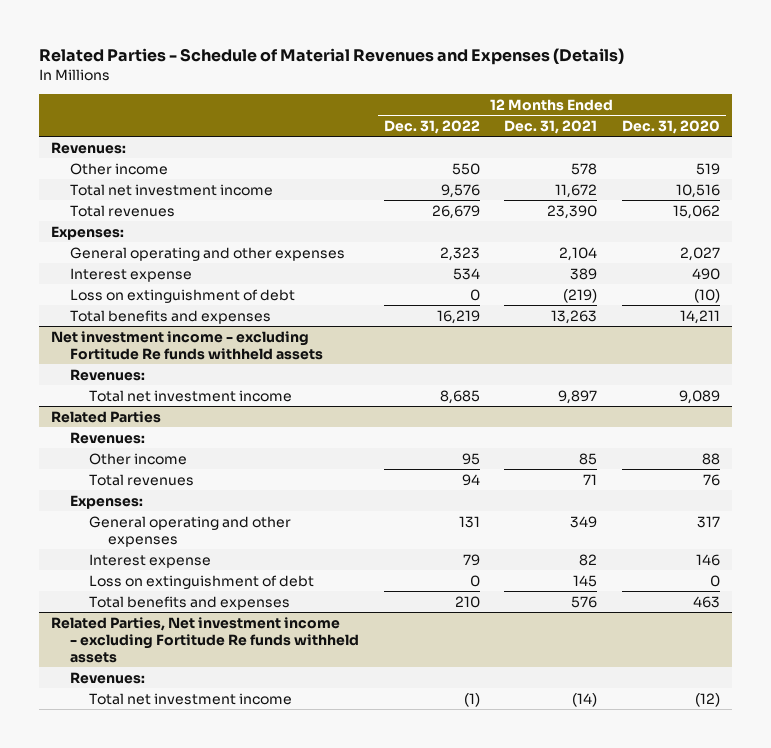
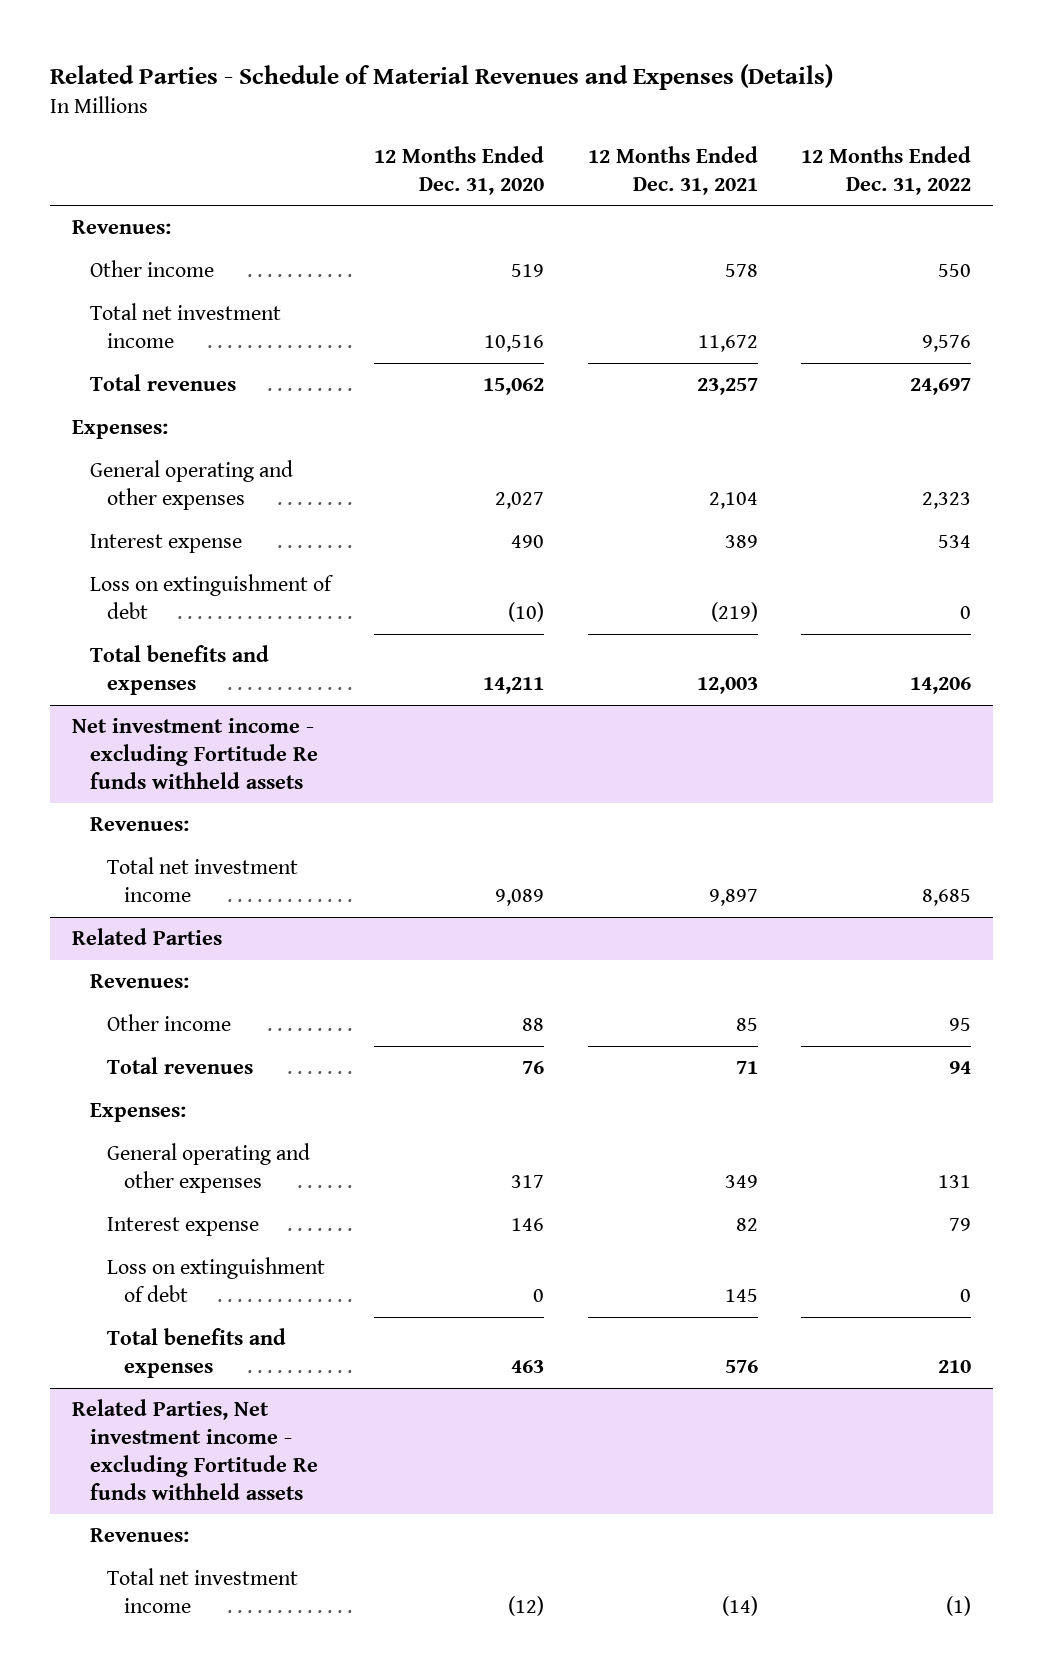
[431,204,480,219] 26,679 -> [910,378,972,396] 24,697
[547,204,598,219] 23,390 -> [696,378,758,396] 23,257
[436,309,480,324] 16,219 -> [910,676,972,694] 14,206
[551,309,598,324] 13,263 -> [696,676,758,694] 12,003

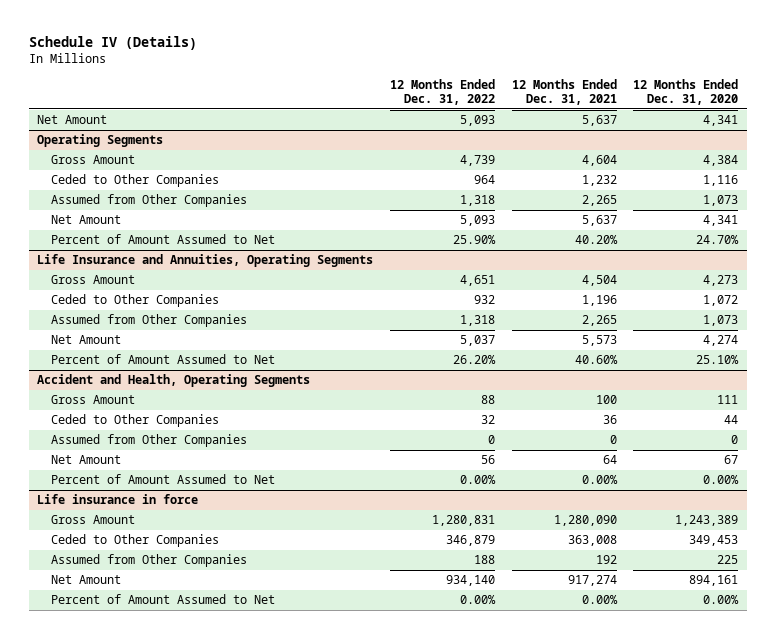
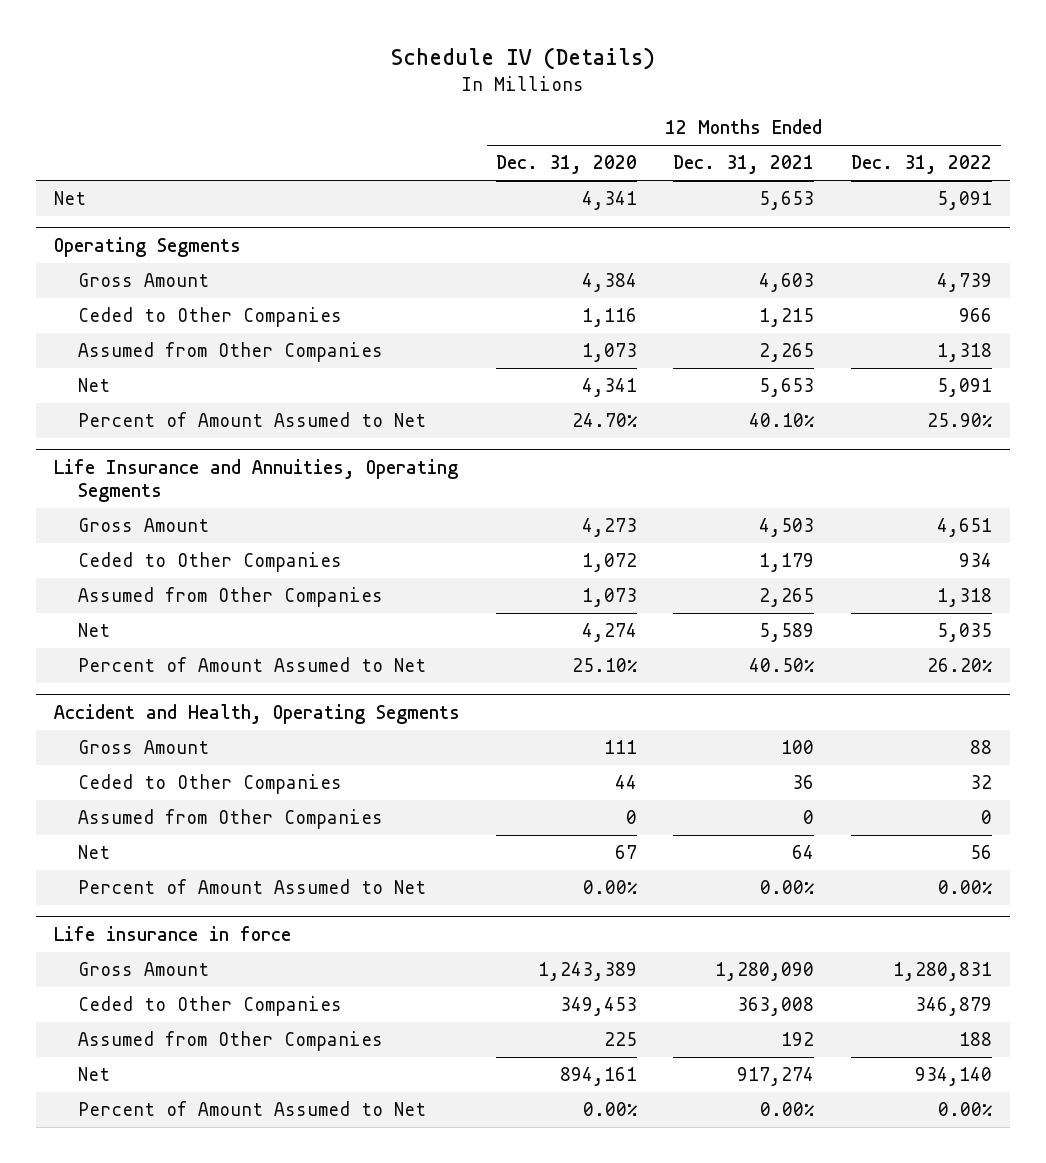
[37,115,108,125] Net Amount -> [53,191,86,206] Net
[459,115,495,127] 5,093 -> [936,191,992,211] 5,091
[581,115,617,127] 5,637 -> [759,191,815,211] 5,653
[581,155,617,167] 4,604 -> [759,273,815,293] 4,603
[473,175,495,185] 964 -> [958,308,992,323] 966
[581,175,617,187] 1,232 -> [759,308,815,328] 1,215
[50,215,121,225] Net Amount -> [77,378,110,393] Net
[459,215,495,227] 5,093 -> [936,378,992,398] 5,091
[581,215,617,227] 5,637 -> [759,378,815,398] 5,653
[574,235,618,245] 40.20% -> [749,413,816,428] 40.10%
[581,275,617,287] 4,504 -> [759,518,815,538] 4,503
[473,295,495,305] 932 -> [958,553,992,568] 934
[581,295,617,307] 1,196 -> [759,553,815,573] 1,179
[50,335,121,345] Net Amount -> [77,623,110,638] Net
[459,335,495,347] 5,037 -> [936,623,992,643] 5,035
[581,335,617,347] 5,573 -> [759,623,815,643] 5,589
[574,355,618,365] 40.60% -> [749,658,816,673] 40.50%
[50,455,121,465] Net Amount -> [77,845,110,860] Net
[50,575,121,585] Net Amount -> [77,1067,110,1082] Net

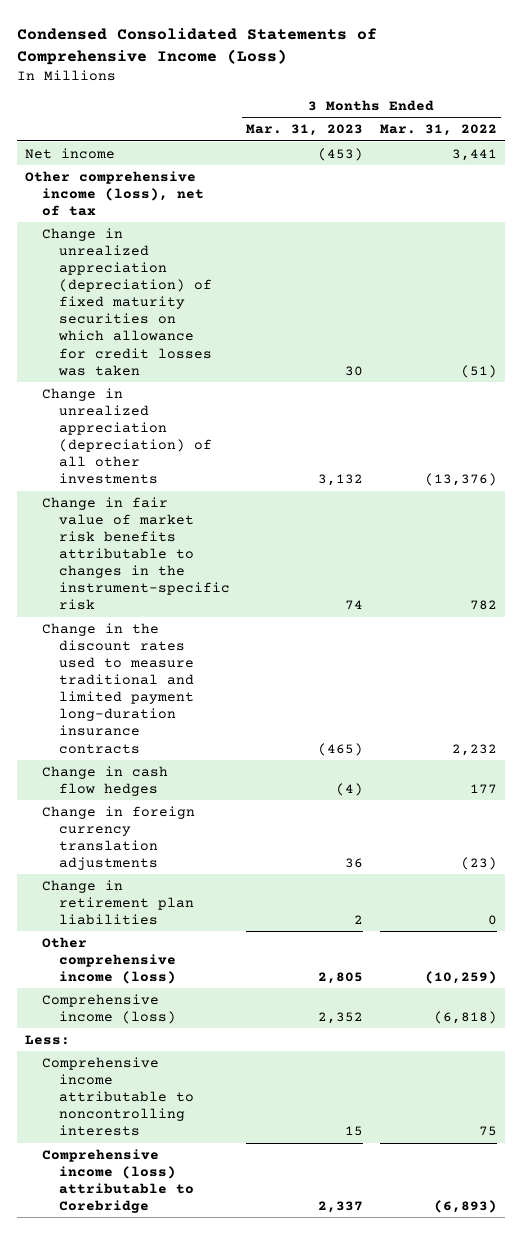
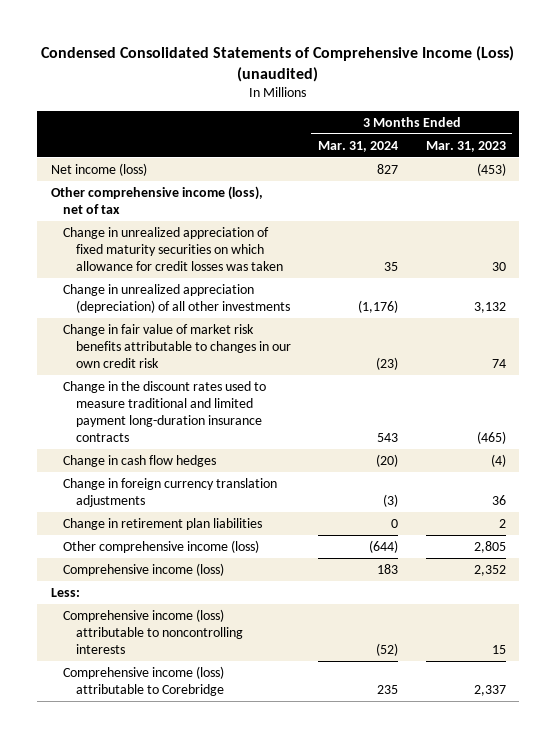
[16,27,377,66] Condensed Consolidated Statements of Comprehensive Income (Loss) -> [41,46,515,83] Condensed Consolidated Statements of Comprehensive Income (Loss) (unaudited)
[379,124,497,137] Mar. 31, 2022 -> none
none -> [318,140,399,152] Mar. 31, 2024
[24,147,115,159] Net income -> [50,162,147,176] Net income (loss)
[41,227,212,376] Change in unrealized appreciation (depreciation) of fixed maturity securities on which allowance for credit losses was taken -> [63,226,283,271] Change in unrealized appreciation of fixed maturity securities on which allowance for credit losses was taken
[41,496,230,611] Change in fair value of market risk benefits attributable to changes in the instrument-specific risk -> [63,323,291,368] Change in fair value of market risk benefits attributable to changes in our own credit risk
[41,1056,194,1137] Comprehensive income attributable to noncontrolling interests -> [63,608,243,654] Comprehensive income (loss) attributable to noncontrolling interests

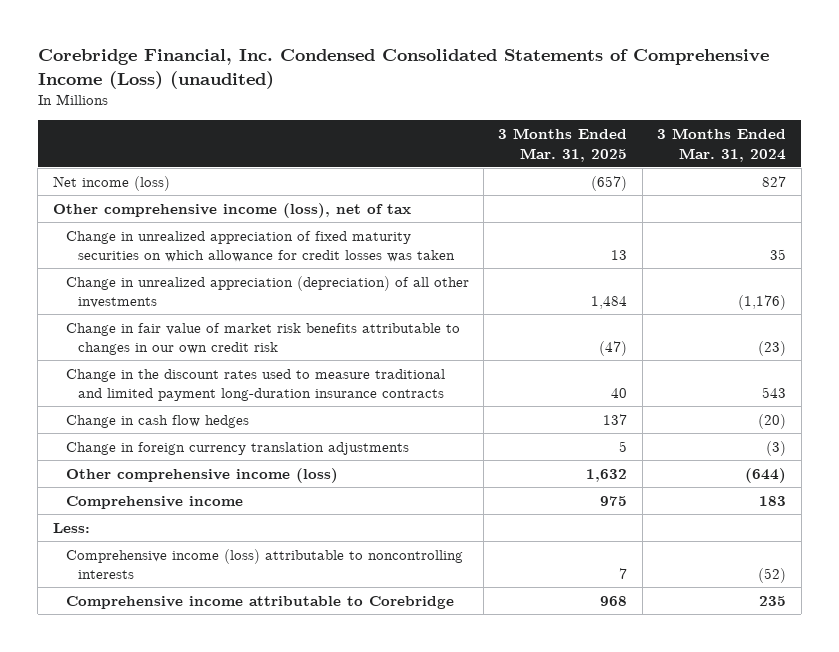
[41,46,515,83] Condensed Consolidated Statements of Comprehensive Income (Loss) (unaudited) -> [37,49,769,89] Corebridge Financial, Inc. Condensed Consolidated Statements of Comprehensive Income (Loss) (unaudited)
[425,140,506,152] Mar. 31, 2023 -> none
none -> [498,127,628,162] 3 Months Ended Mar. 31, 2025
[63,517,263,530] Change in retirement plan liabilities -> none
[63,562,225,576] Comprehensive income (loss) -> [65,495,243,509] Comprehensive income
[63,665,225,696] Comprehensive income (loss) attributable to Corebridge -> [65,595,454,609] Comprehensive income attributable to Corebridge

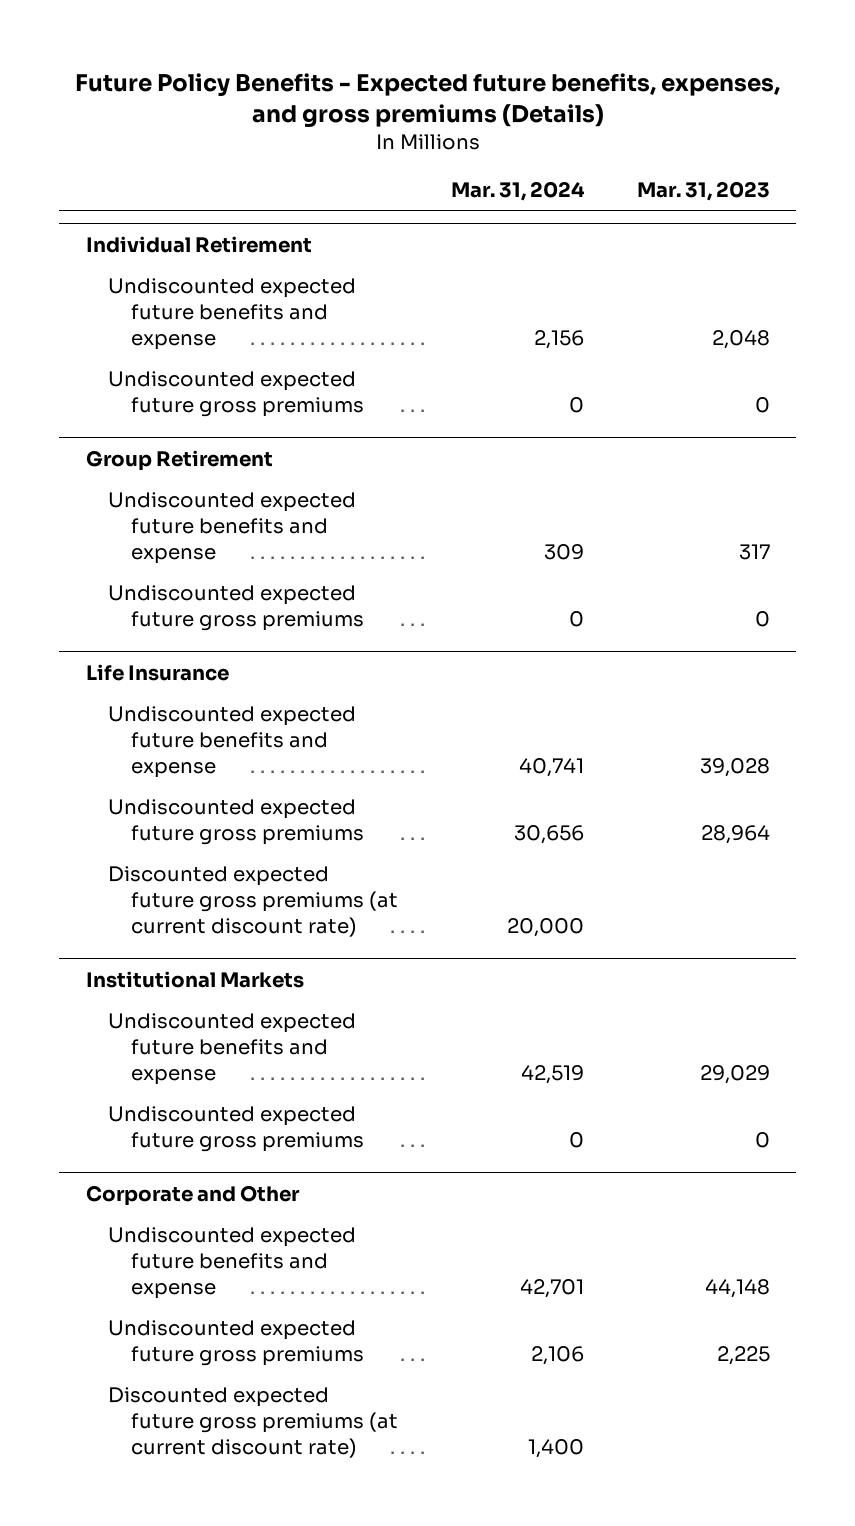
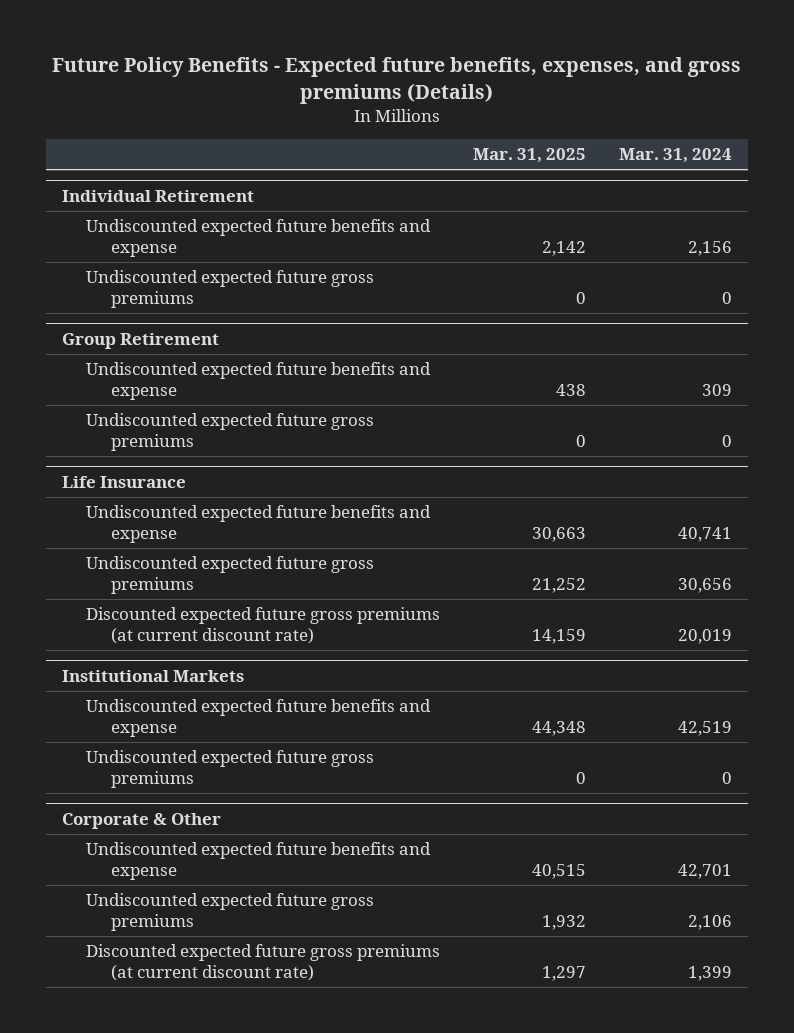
[636,181,770,202] Mar. 31, 2023 -> none
none -> [472,148,586,164] Mar. 31, 2025
[507,917,585,937] 20,000 -> [677,629,732,645] 20,019
[85,1185,300,1207] Corporate and Other -> [61,812,221,829] Corporate & Other
[528,1438,585,1458] 1,400 -> [687,966,732,982] 1,399

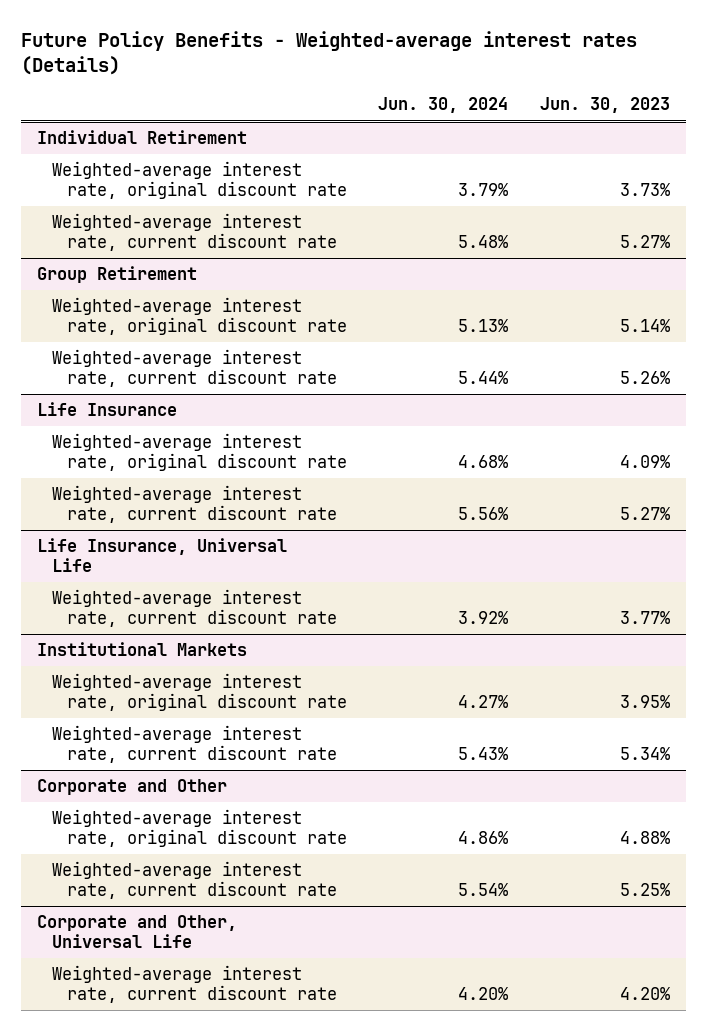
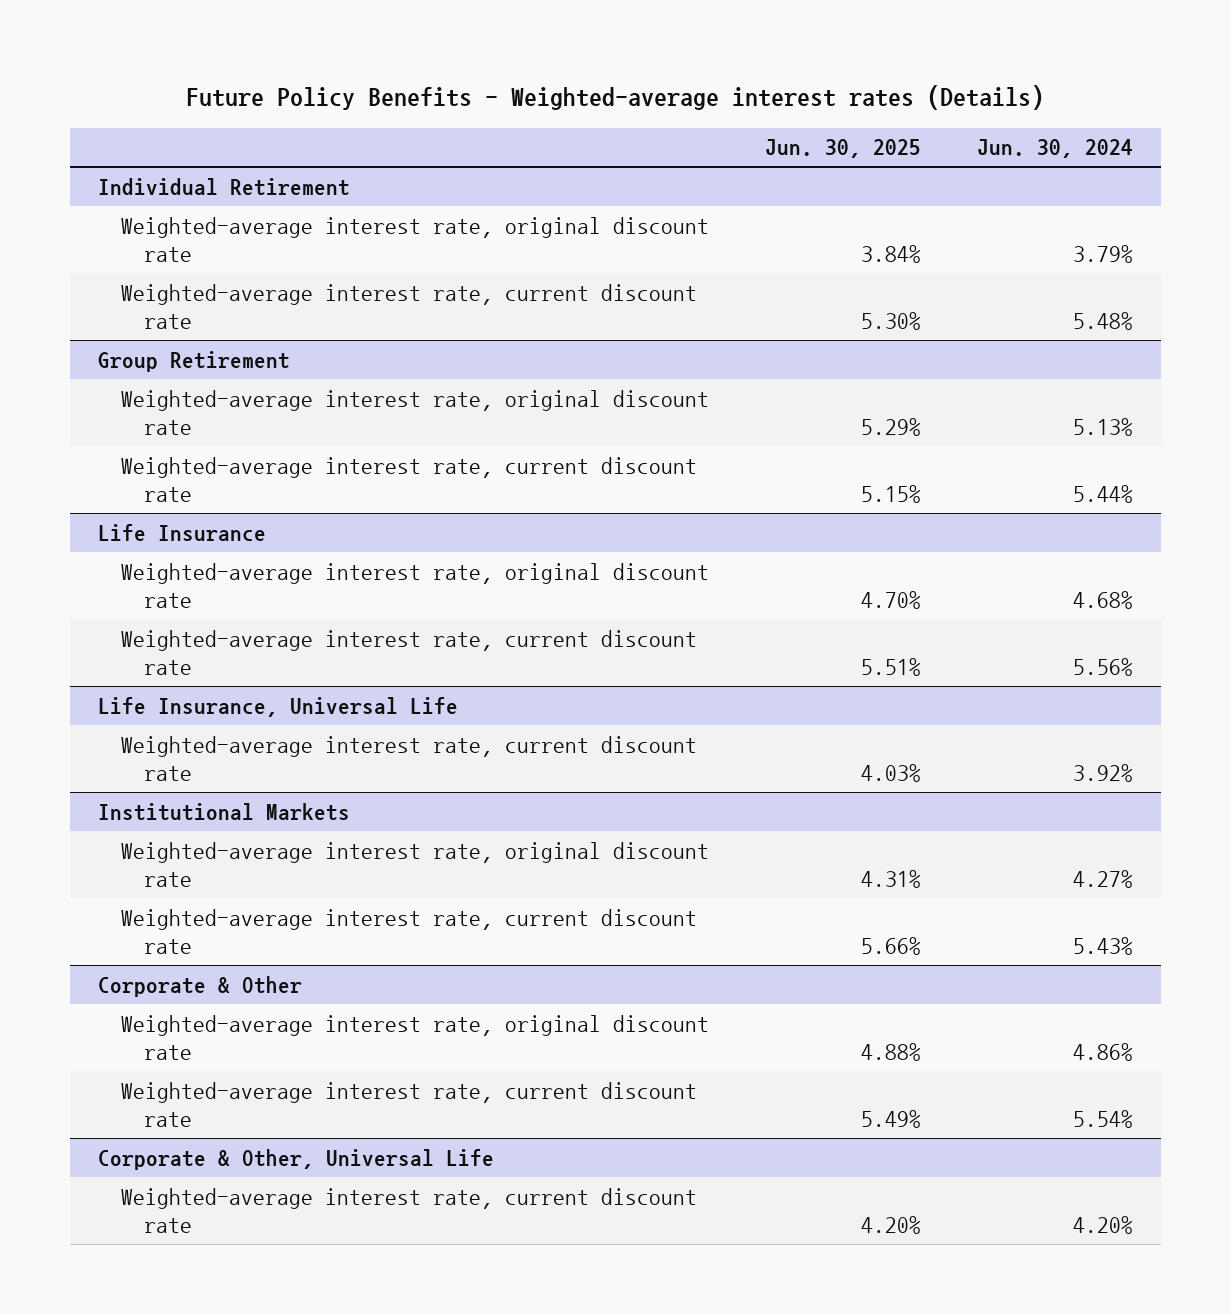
[539,97,670,114] Jun. 30, 2023 -> none
none -> [764,139,921,159] Jun. 30, 2025
[37,779,228,796] Corporate and Other -> [97,975,302,997] Corporate & Other
[37,915,238,948] Corporate and Other, Universal Life -> [97,1148,494,1170] Corporate & Other, Universal Life

